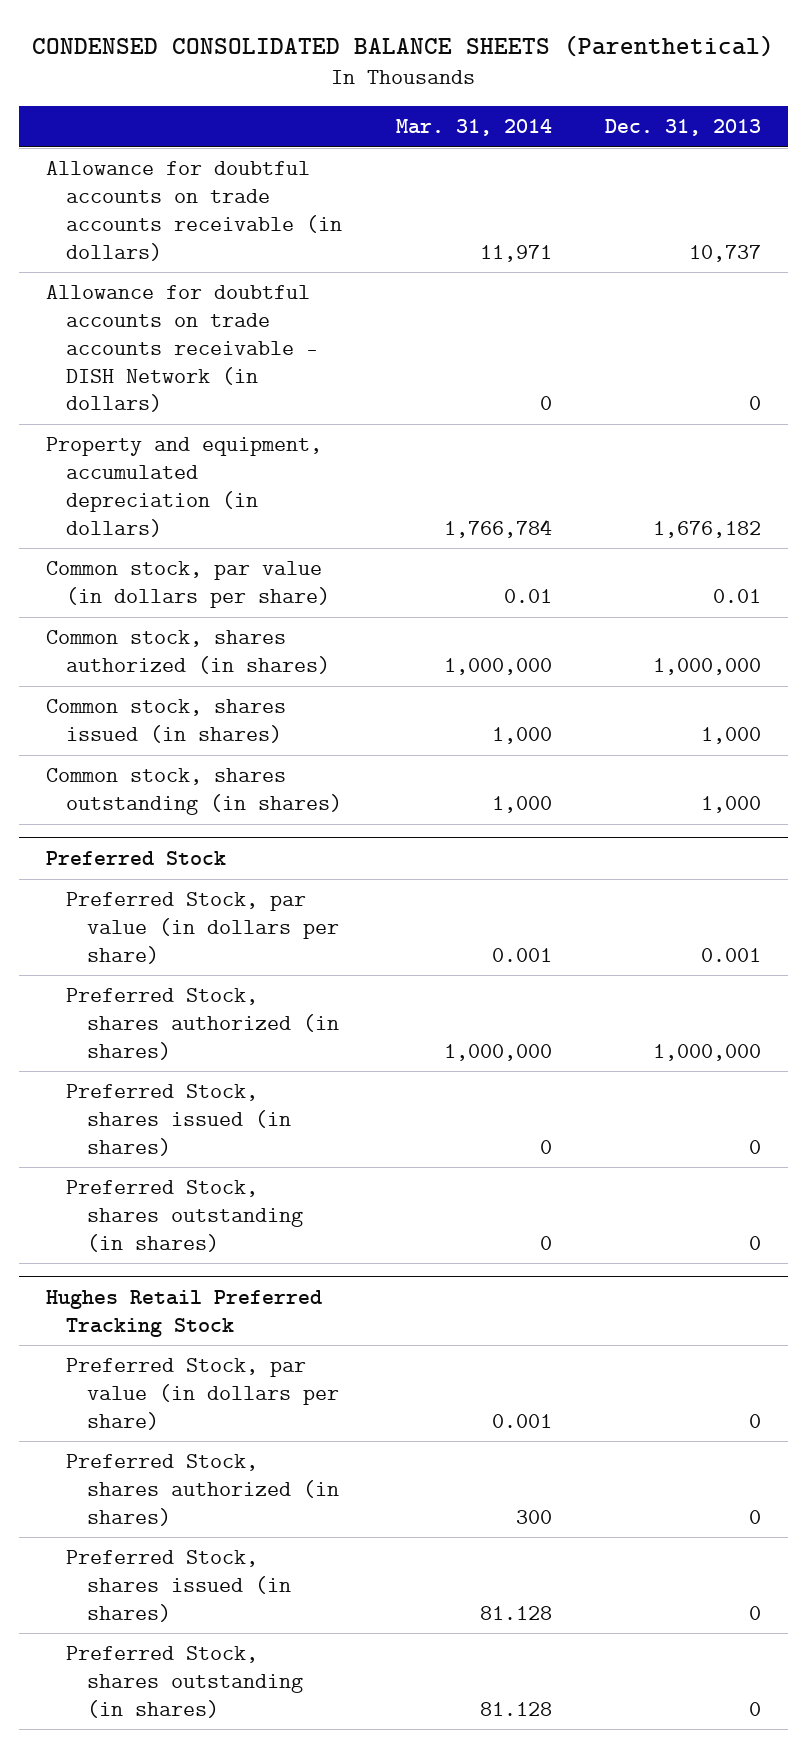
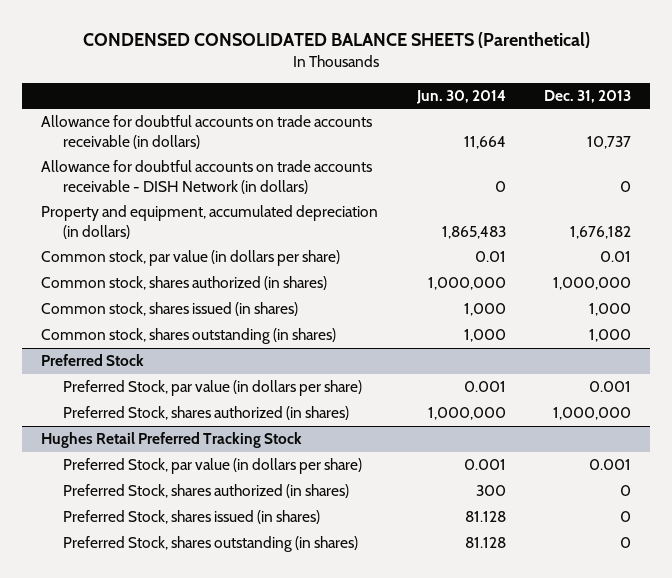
[395,119,552,137] Mar. 31, 2014 -> none
none -> [415,89,506,104] Jun. 30, 2014
[66,1084,292,1156] Preferred Stock, shares issued (in shares) -> none
[66,1180,304,1252] Preferred Stock, shares outstanding (in shares) -> none
[749,1413,762,1428] 0 -> [588,459,631,471] 0.001

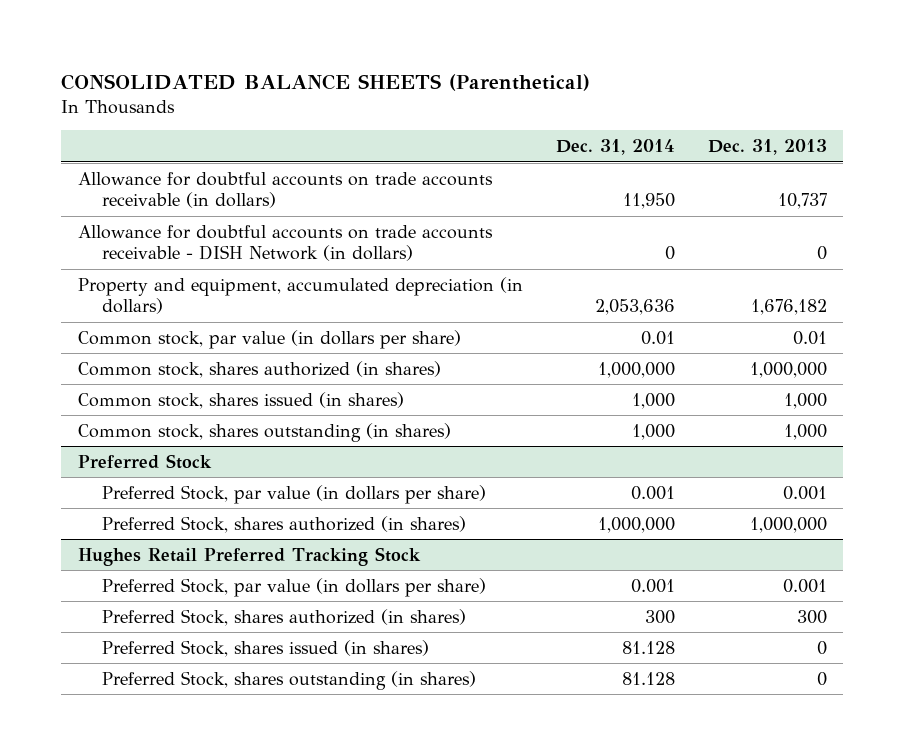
[83,32,591,49] CONDENSED CONSOLIDATED BALANCE SHEETS (Parenthetical) -> [61,73,591,91] CONSOLIDATED BALANCE SHEETS (Parenthetical)
[415,89,506,104] Jun. 30, 2014 -> none
none -> [555,139,675,156] Dec. 31, 2014
[619,485,631,497] 0 -> [796,609,827,624] 300

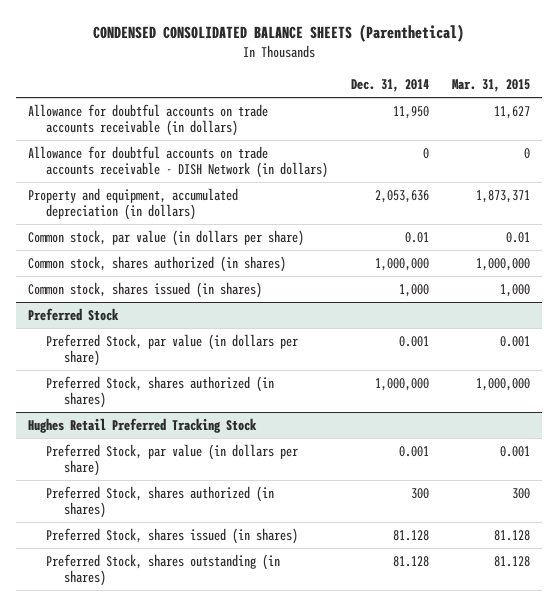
[61,73,591,91] CONSOLIDATED BALANCE SHEETS (Parenthetical) -> [92,23,464,42] CONDENSED CONSOLIDATED BALANCE SHEETS (Parenthetical)
[707,139,827,156] Dec. 31, 2013 -> none
none -> [452,78,531,92] Mar. 31, 2015
[77,422,451,442] Common stock, shares outstanding (in shares) -> none

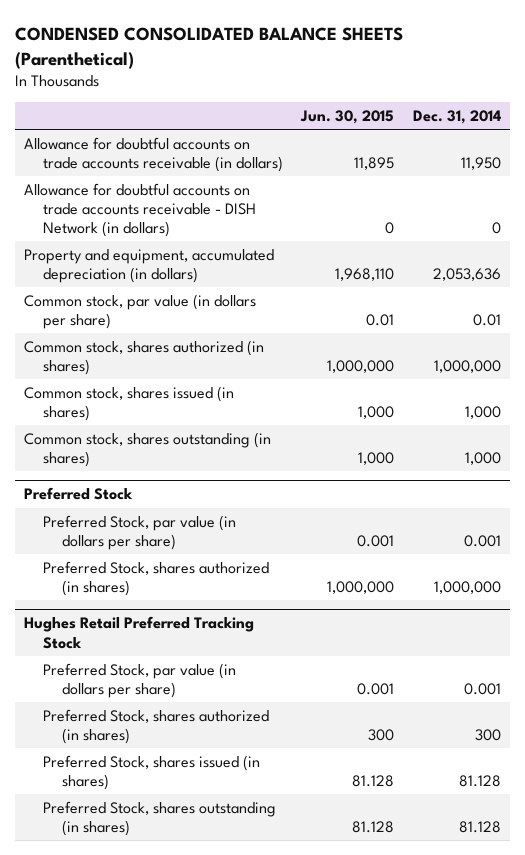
[452,78,531,92] Mar. 31, 2015 -> none
none -> [300,110,395,125] Jun. 30, 2015
none -> [24,431,272,468] Common stock, shares outstanding (in shares)

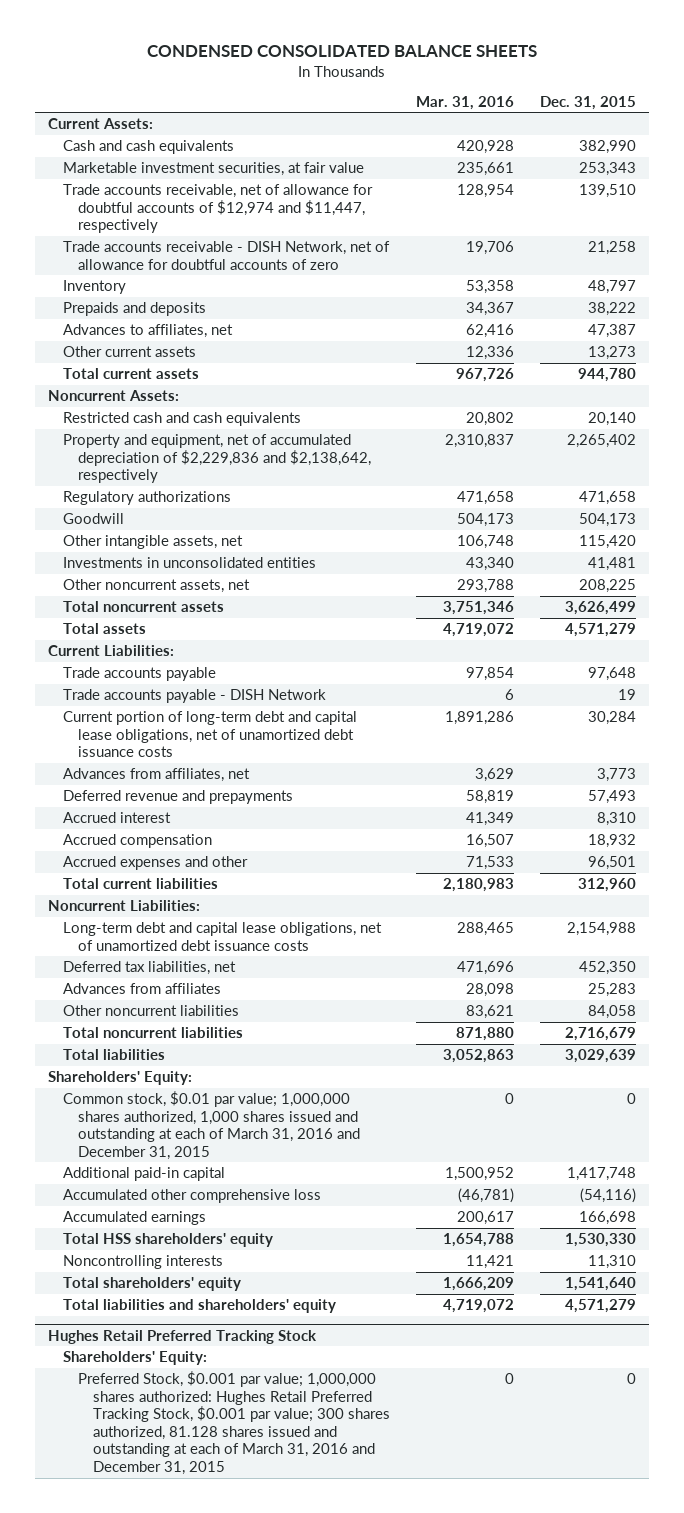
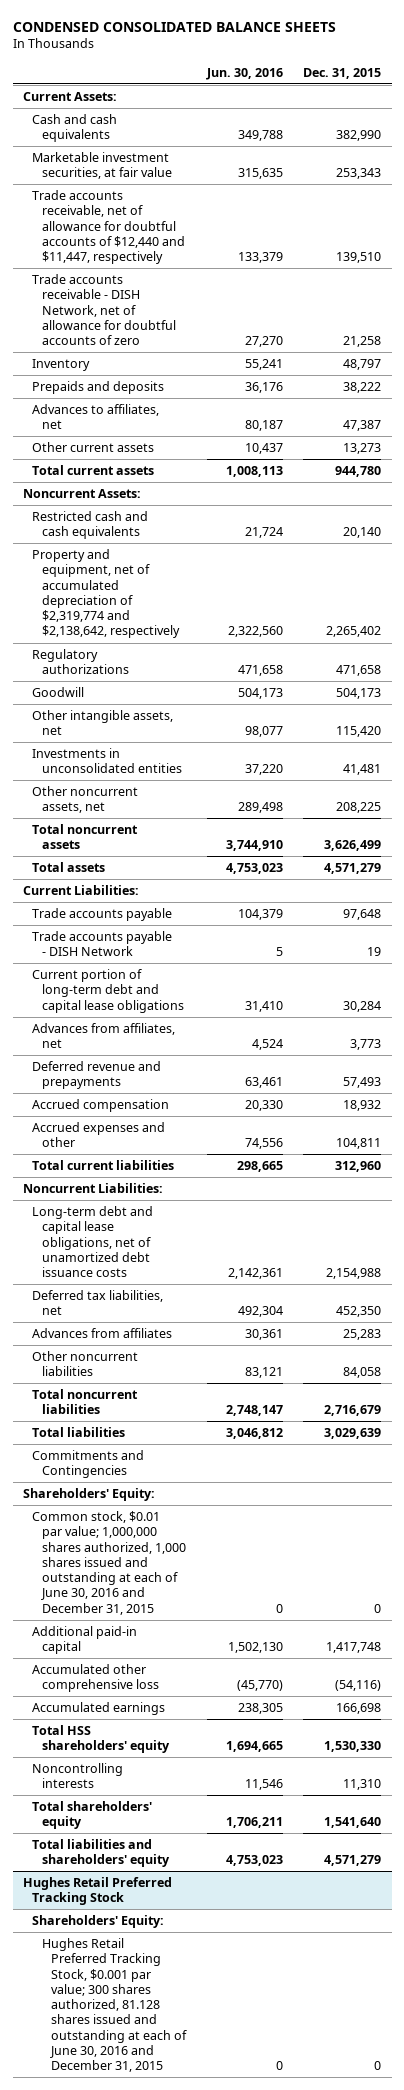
[415,95,514,110] Mar. 31, 2016 -> none
none -> [205,67,283,80] Jun. 30, 2016
[63,183,374,234] Trade accounts receivable, net of allowance for doubtful accounts of $12,974 and $11,447, respectively -> [32,189,185,265] Trade accounts receivable, net of allowance for doubtful accounts of $12,440 and $11,447, respectively
[63,433,371,484] Property and equipment, net of accumulated depreciation of $2,229,836 and $2,138,642, respectively -> [32,548,180,639] Property and equipment, net of accumulated depreciation of $2,319,774 and $2,138,642, respectively
[63,710,358,758] Current portion of long-term debt and capital lease obligations, net of unamortized debt issuance costs -> [32,968,184,1013] Current portion of long-term debt and capital lease obligations
[63,811,172,823] Accrued interest -> none
[587,855,636,870] 96,501 -> [336,1138,382,1150] 104,811
none -> [32,1449,145,1479] Commitments and Contingencies
[63,1090,360,1160] Common stock, $0.01 par value; 1,000,000 shares authorized, 1,000 shares issued and outstanding at each of March 31, 2016 and December 31, 2015 -> [32,1510,186,1615] Common stock, $0.01 par value; 1,000,000 shares authorized, 1,000 shares issued and outstanding at each of June 30, 2016 and December 31, 2015
[77,1370,390,1475] Preferred Stock, $0.001 par value; 1,000,000 shares authorized: Hughes Retail Preferred Tracking Stock, $0.001 par value; 300 shares authorized, 81.128 shares issued and outstanding at each of March 31, 2016 and December 31, 2015 -> [41,1937,187,2073] Hughes Retail Preferred Tracking Stock, $0.001 par value; 300 shares authorized, 81.128 shares issued and outstanding at each of June 30, 2016 and December 31, 2015

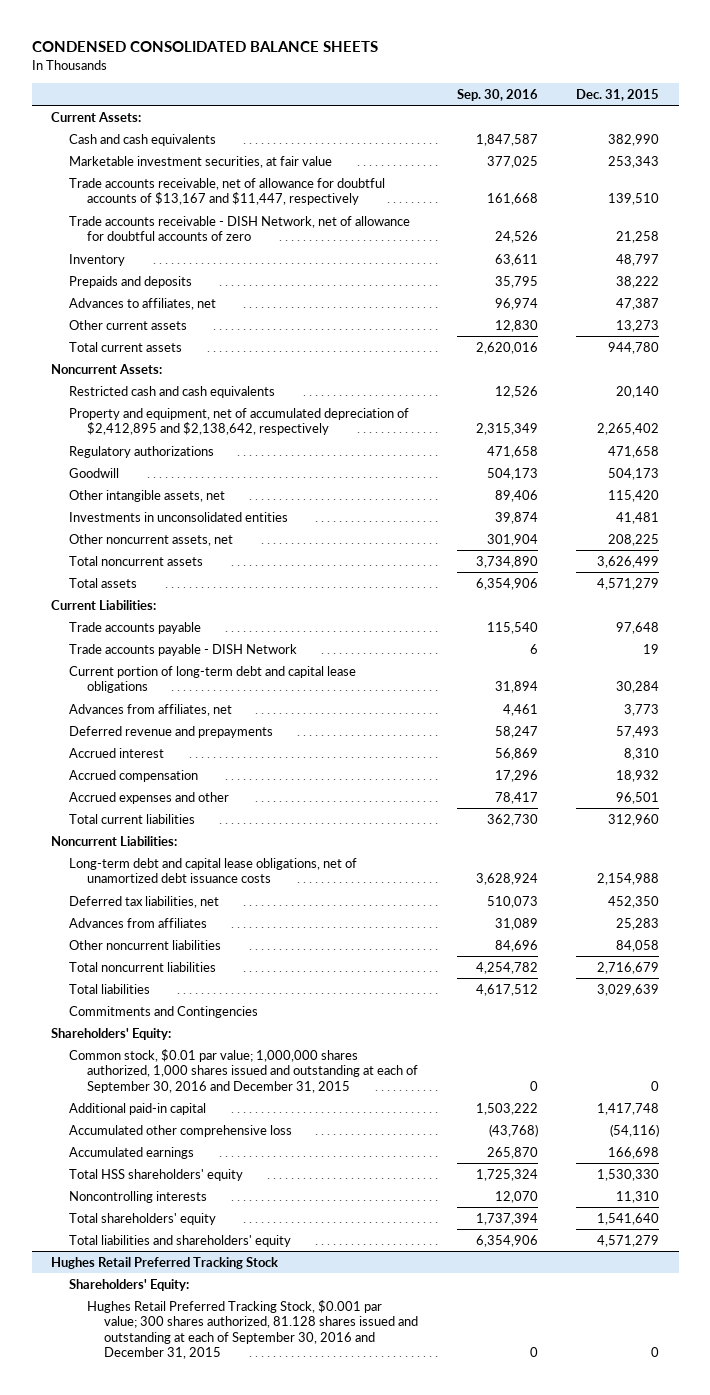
[205,67,283,80] Jun. 30, 2016 -> none
none -> [456,88,538,101] Sep. 30, 2016
[32,189,185,265] Trade accounts receivable, net of allowance for doubtful accounts of $12,440 and $11,447, respectively -> [68,177,385,206] Trade accounts receivable, net of allowance for doubtful accounts of $13,167 and $11,447, respectively
[32,548,180,639] Property and equipment, net of accumulated depreciation of $2,319,774 and $2,138,642, respectively -> [68,407,409,436] Property and equipment, net of accumulated depreciation of $2,412,895 and $2,138,642, respectively
none -> [68,747,164,758] Accrued interest
[336,1138,382,1150] 104,811 -> [616,791,660,804] 96,501
[32,1510,186,1615] Common stock, $0.01 par value; 1,000,000 shares authorized, 1,000 shares issued and outstanding at each of June 30, 2016 and December 31, 2015 -> [68,1048,418,1093] Common stock, $0.01 par value; 1,000,000 shares authorized, 1,000 shares issued and outstanding at each of September 30, 2016 and December 31, 2015
[41,1937,187,2073] Hughes Retail Preferred Tracking Stock, $0.001 par value; 300 shares authorized, 81.128 shares issued and outstanding at each of June 30, 2016 and December 31, 2015 -> [86,1299,419,1359] Hughes Retail Preferred Tracking Stock, $0.001 par value; 300 shares authorized, 81.128 shares issued and outstanding at each of September 30, 2016 and December 31, 2015

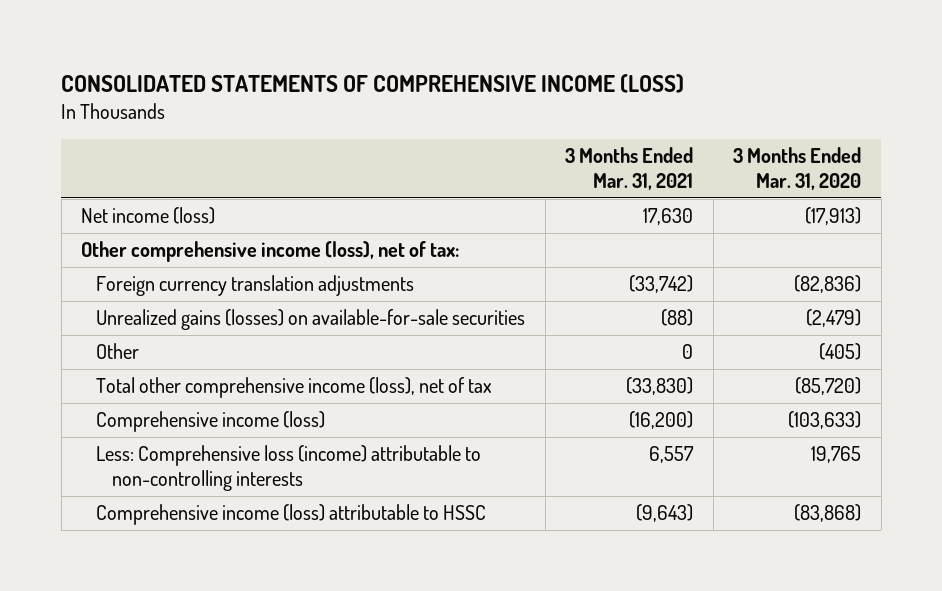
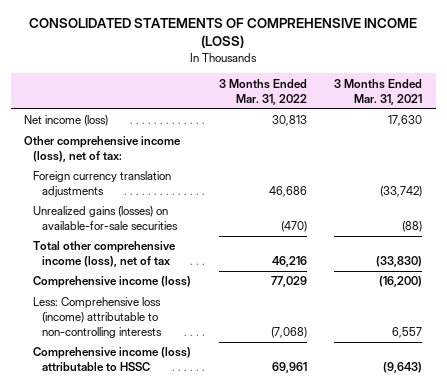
[733,147,862,191] 3 Months Ended Mar. 31, 2020 -> none
none -> [218,78,307,105] 3 Months Ended Mar. 31, 2022
[96,343,140,360] Other -> none

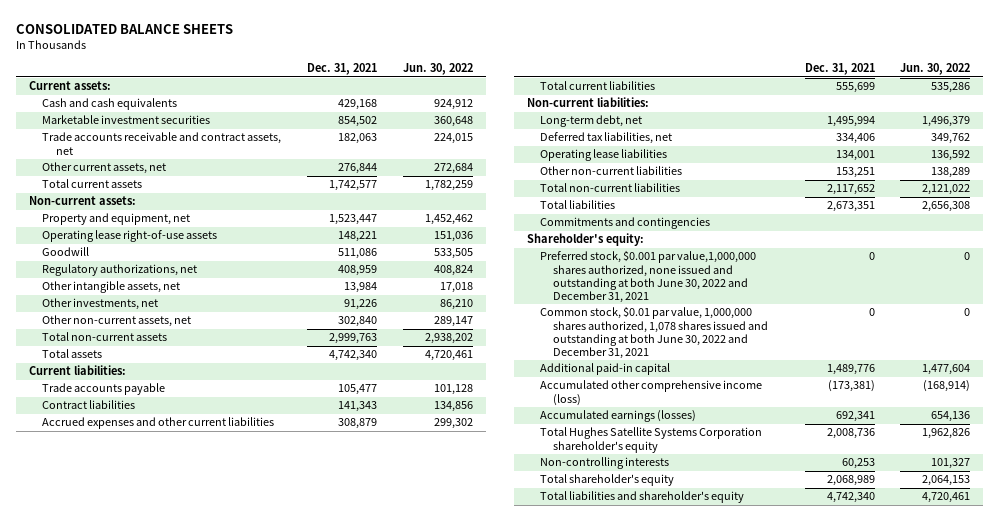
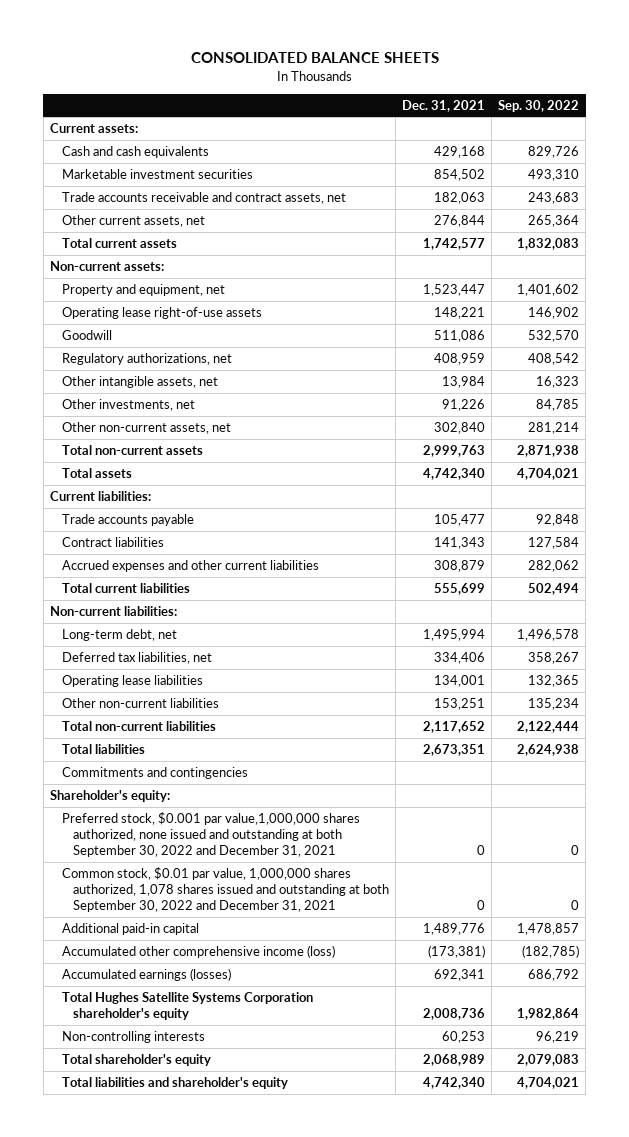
[402,63,473,76] Jun. 30, 2022 -> none
none -> [498,99,580,112] Sep. 30, 2022
[539,250,756,304] Preferred stock, $0.001 par value,1,000,000 shares authorized, none issued and outstanding at both June 30, 2022 and December 31, 2021 -> [61,811,360,858] Preferred stock, $0.001 par value,1,000,000 shares authorized, none issued and outstanding at both September 30, 2022 and December 31, 2021
[539,306,769,360] Common stock, $0.01 par value, 1,000,000 shares authorized, 1,078 shares issued and outstanding at both June 30, 2022 and December 31, 2021 -> [61,866,390,913] Common stock, $0.01 par value, 1,000,000 shares authorized, 1,078 shares issued and outstanding at both September 30, 2022 and December 31, 2021

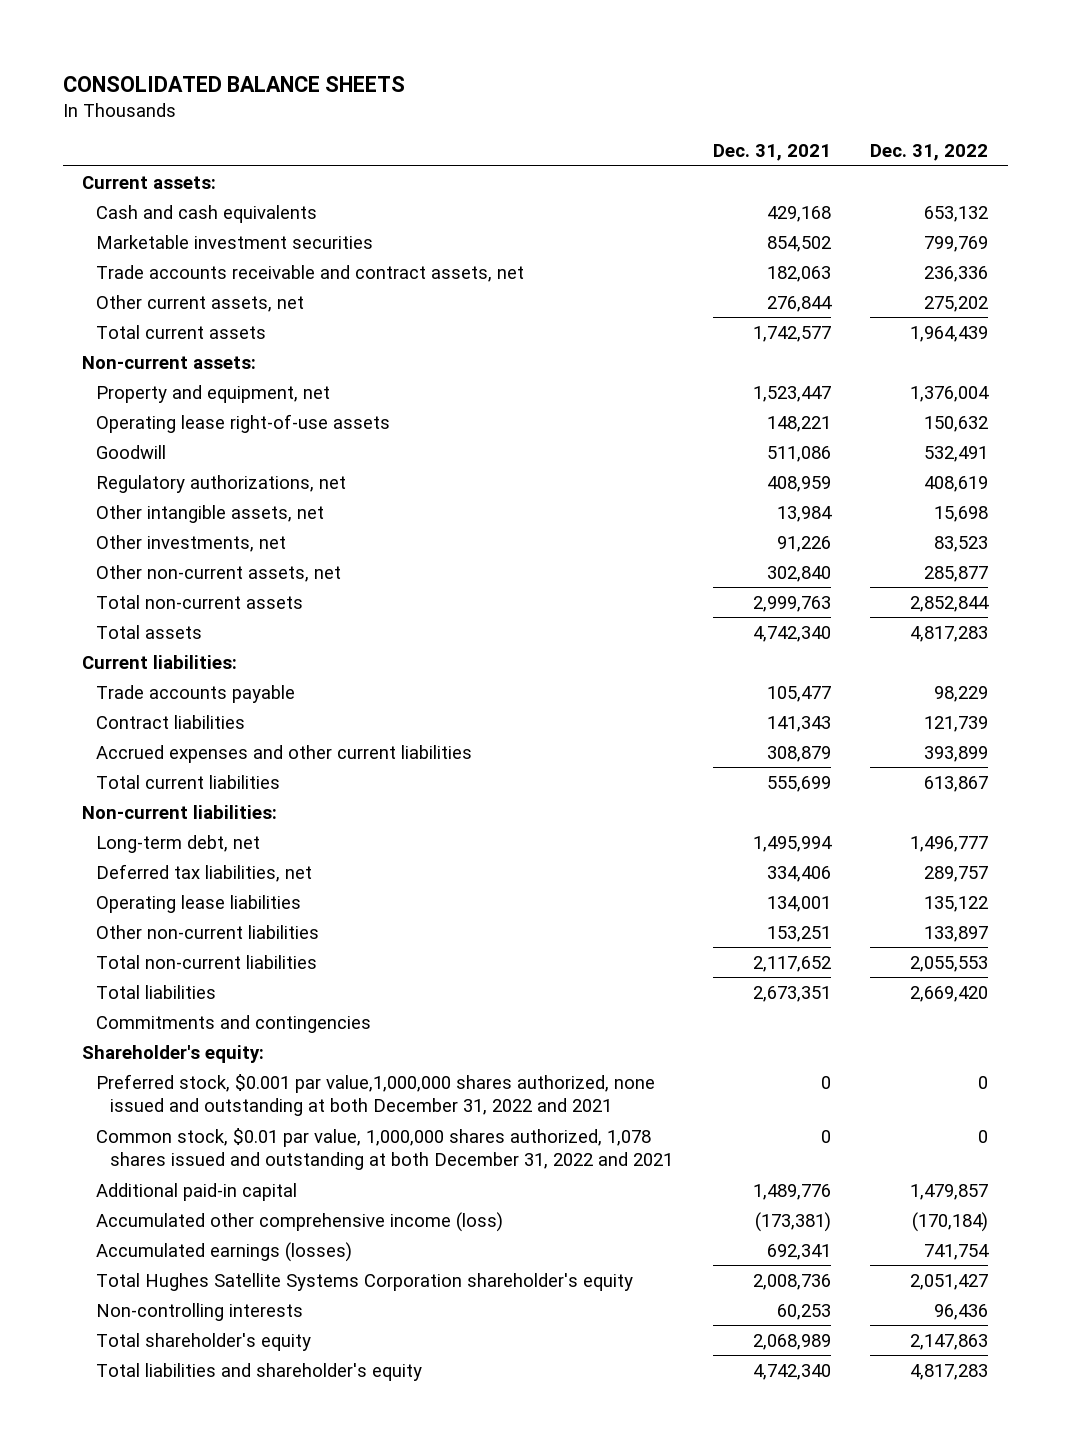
[498,99,580,112] Sep. 30, 2022 -> none
none -> [870,144,989,162] Dec. 31, 2022
[61,811,360,858] Preferred stock, $0.001 par value,1,000,000 shares authorized, none issued and outstanding at both September 30, 2022 and December 31, 2021 -> [96,1073,656,1117] Preferred stock, $0.001 par value,1,000,000 shares authorized, none issued and outstanding at both December 31, 2022 and 2021
[61,866,390,913] Common stock, $0.01 par value, 1,000,000 shares authorized, 1,078 shares issued and outstanding at both September 30, 2022 and December 31, 2021 -> [96,1127,674,1171] Common stock, $0.01 par value, 1,000,000 shares authorized, 1,078 shares issued and outstanding at both December 31, 2022 and 2021

